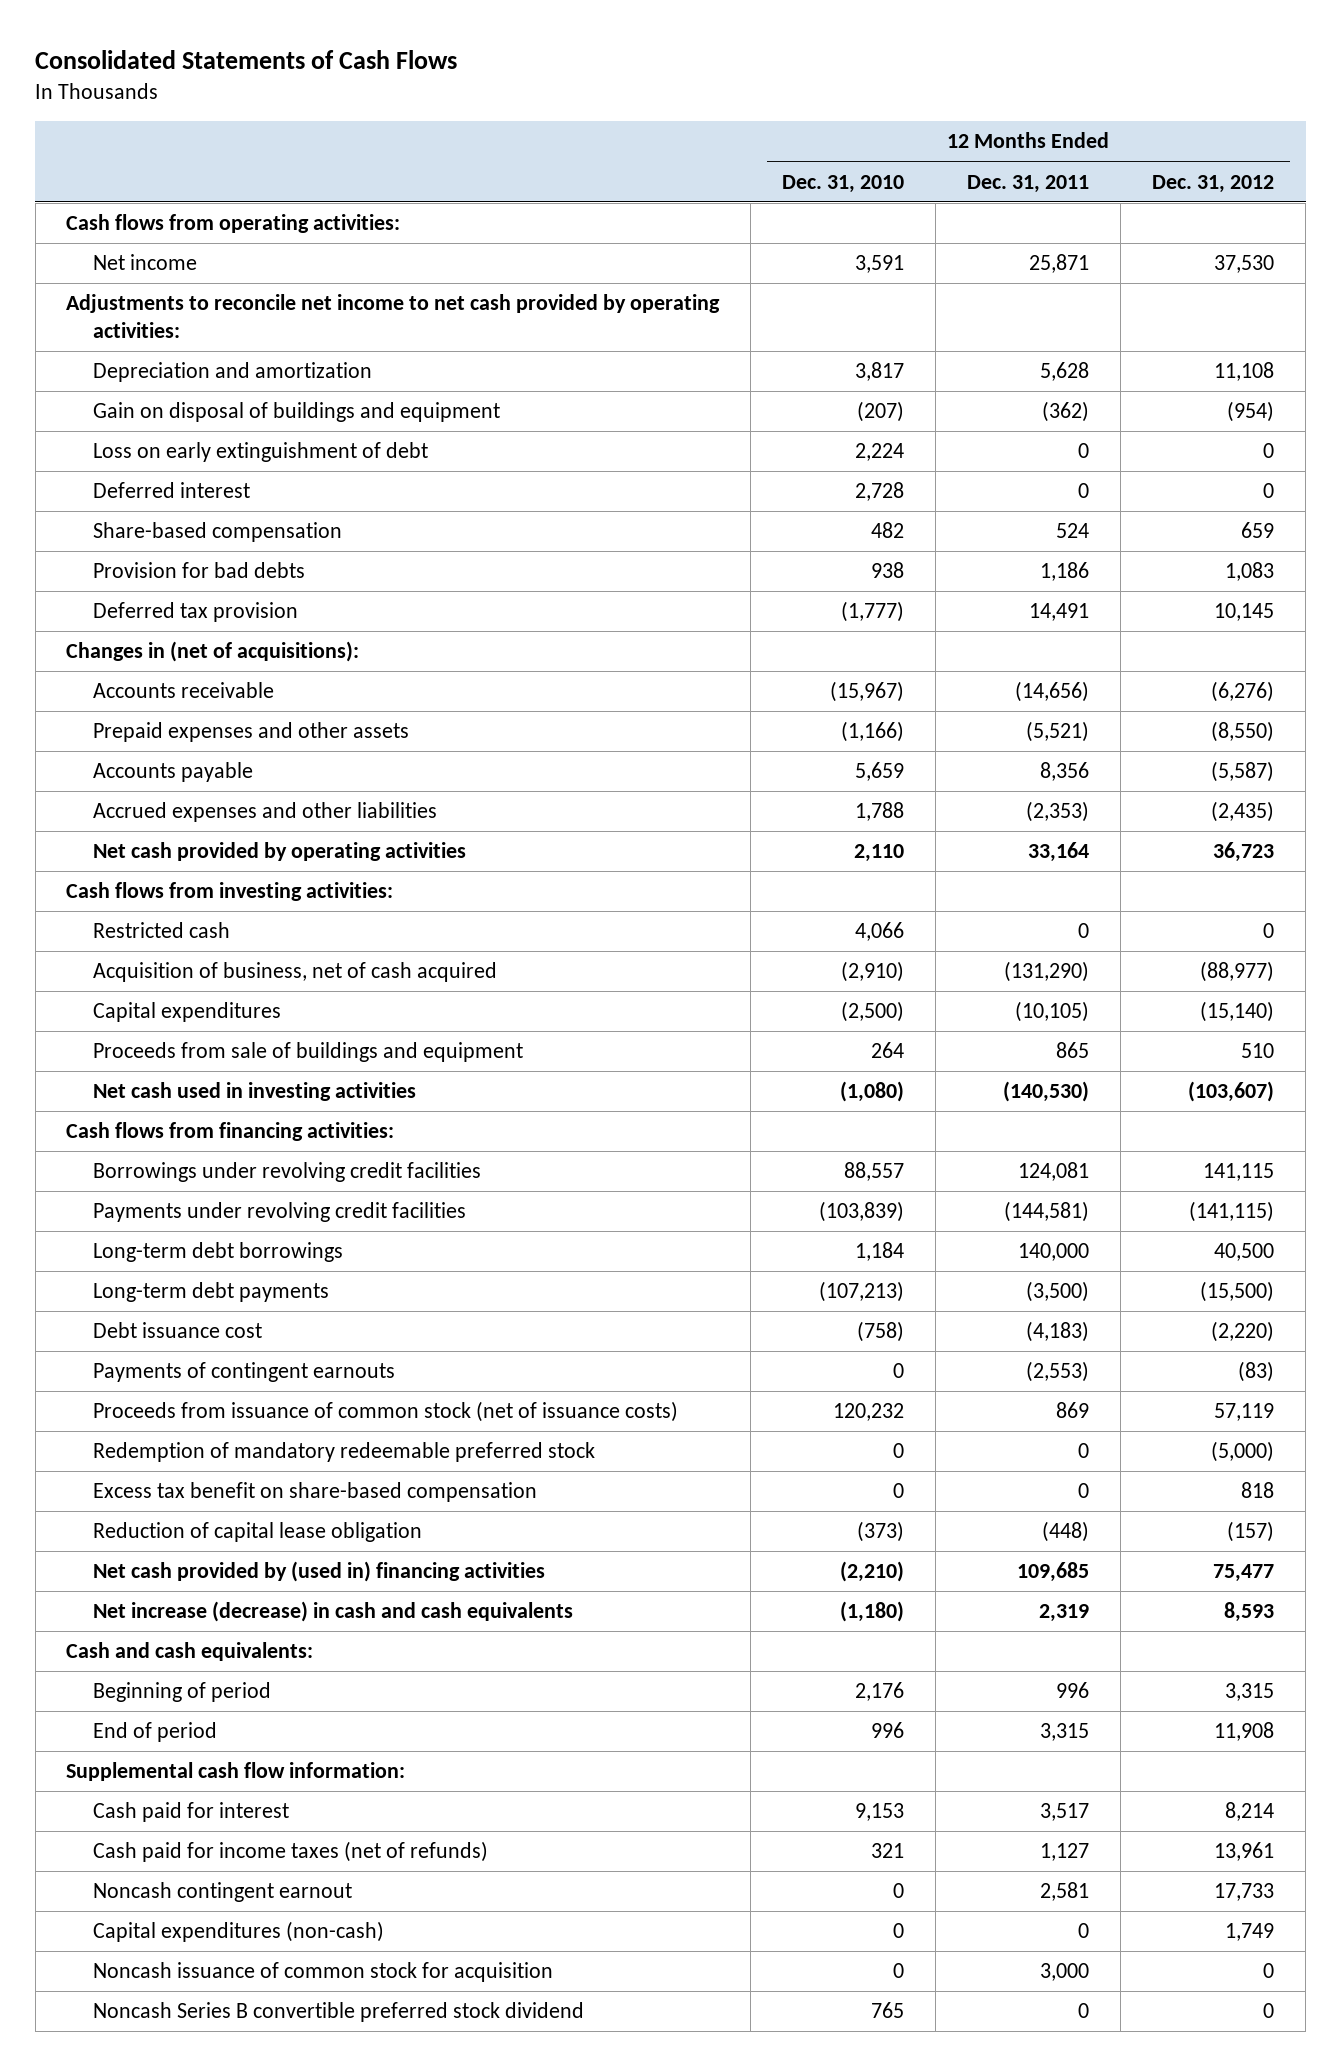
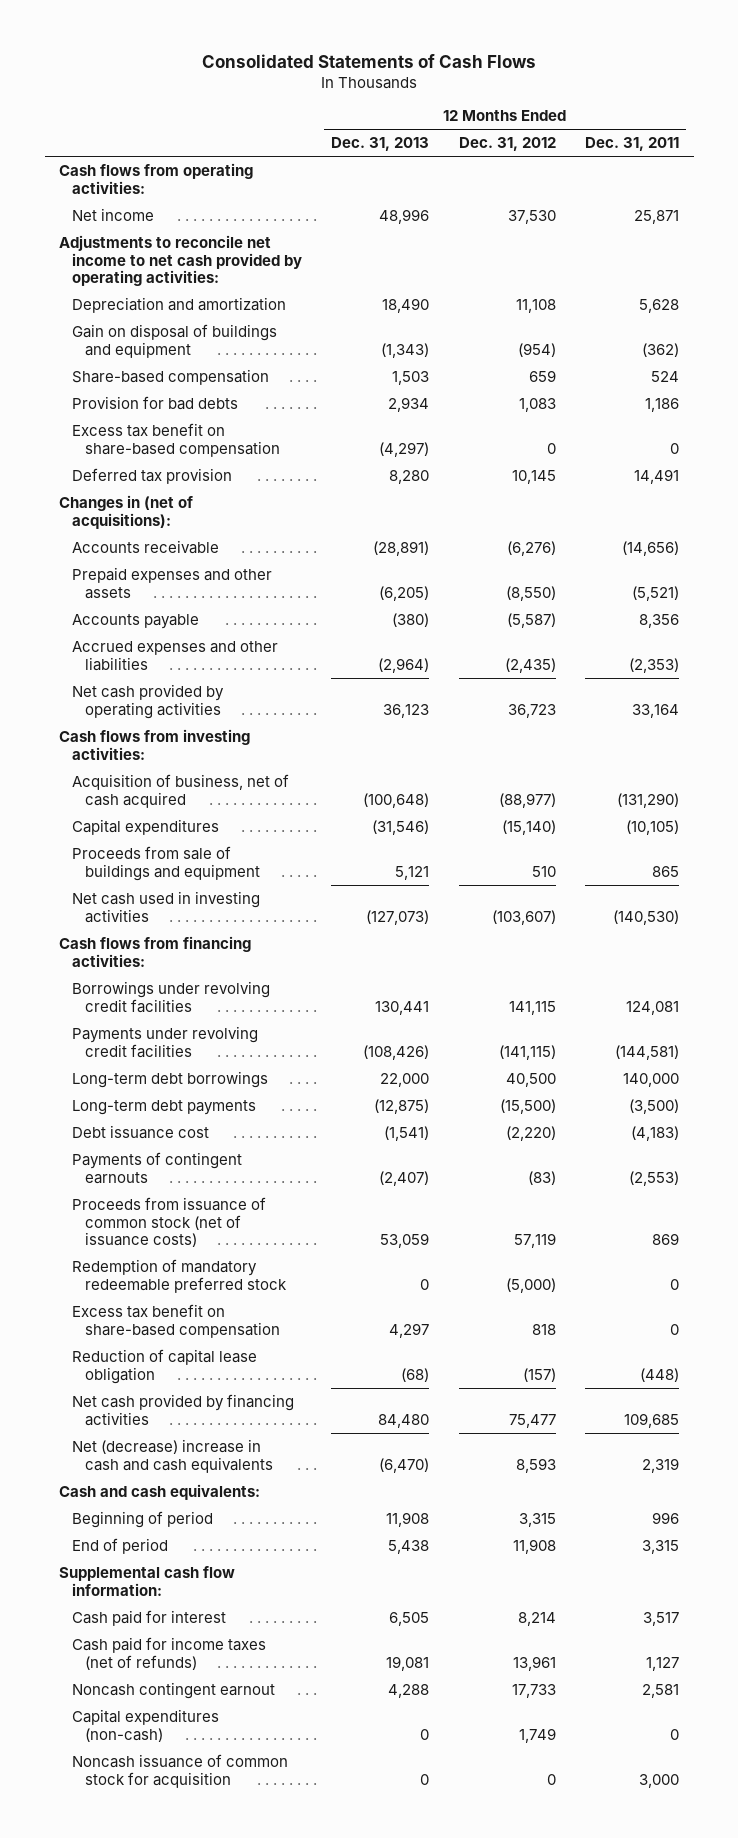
[782,174,905,193] Dec. 31, 2010 -> none
none -> [331,137,430,152] Dec. 31, 2013
[93,442,429,463] Loss on early extinguishment of debt -> none
[93,482,251,499] Deferred interest -> none
none -> [72,422,281,457] Excess tax benefit on share-based compensation
[93,922,231,939] Restricted cash -> none
[93,1561,546,1583] Net cash provided by (used in) financing activities -> [72,1393,295,1426] Net cash provided by financing activities
[93,1601,574,1623] Net increase (decrease) in cash and cash equivalents -> [72,1438,274,1473] Net (decrease) increase in cash and cash equivalents
[93,2002,585,2023] Noncash Series B convertible preferred stock dividend -> none

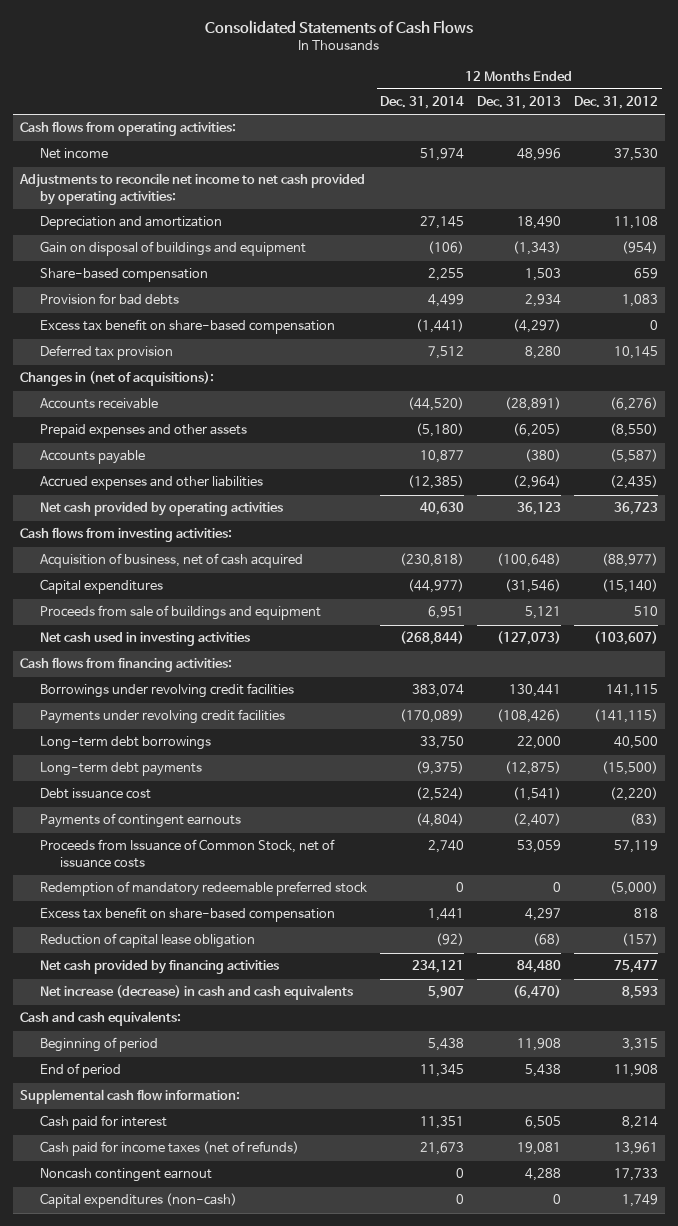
[584,137,679,152] Dec. 31, 2011 -> none
none -> [379,96,464,110] Dec. 31, 2014
[72,1196,267,1248] Proceeds from issuance of common stock (net of issuance costs) -> [39,839,335,868] Proceeds from Issuance of Common Stock, net of issuance costs
[72,1438,274,1473] Net (decrease) increase in cash and cash equivalents -> [39,985,353,1001] Net increase (decrease) in cash and cash equivalents
[72,1753,289,1788] Noncash issuance of common stock for acquisition -> none

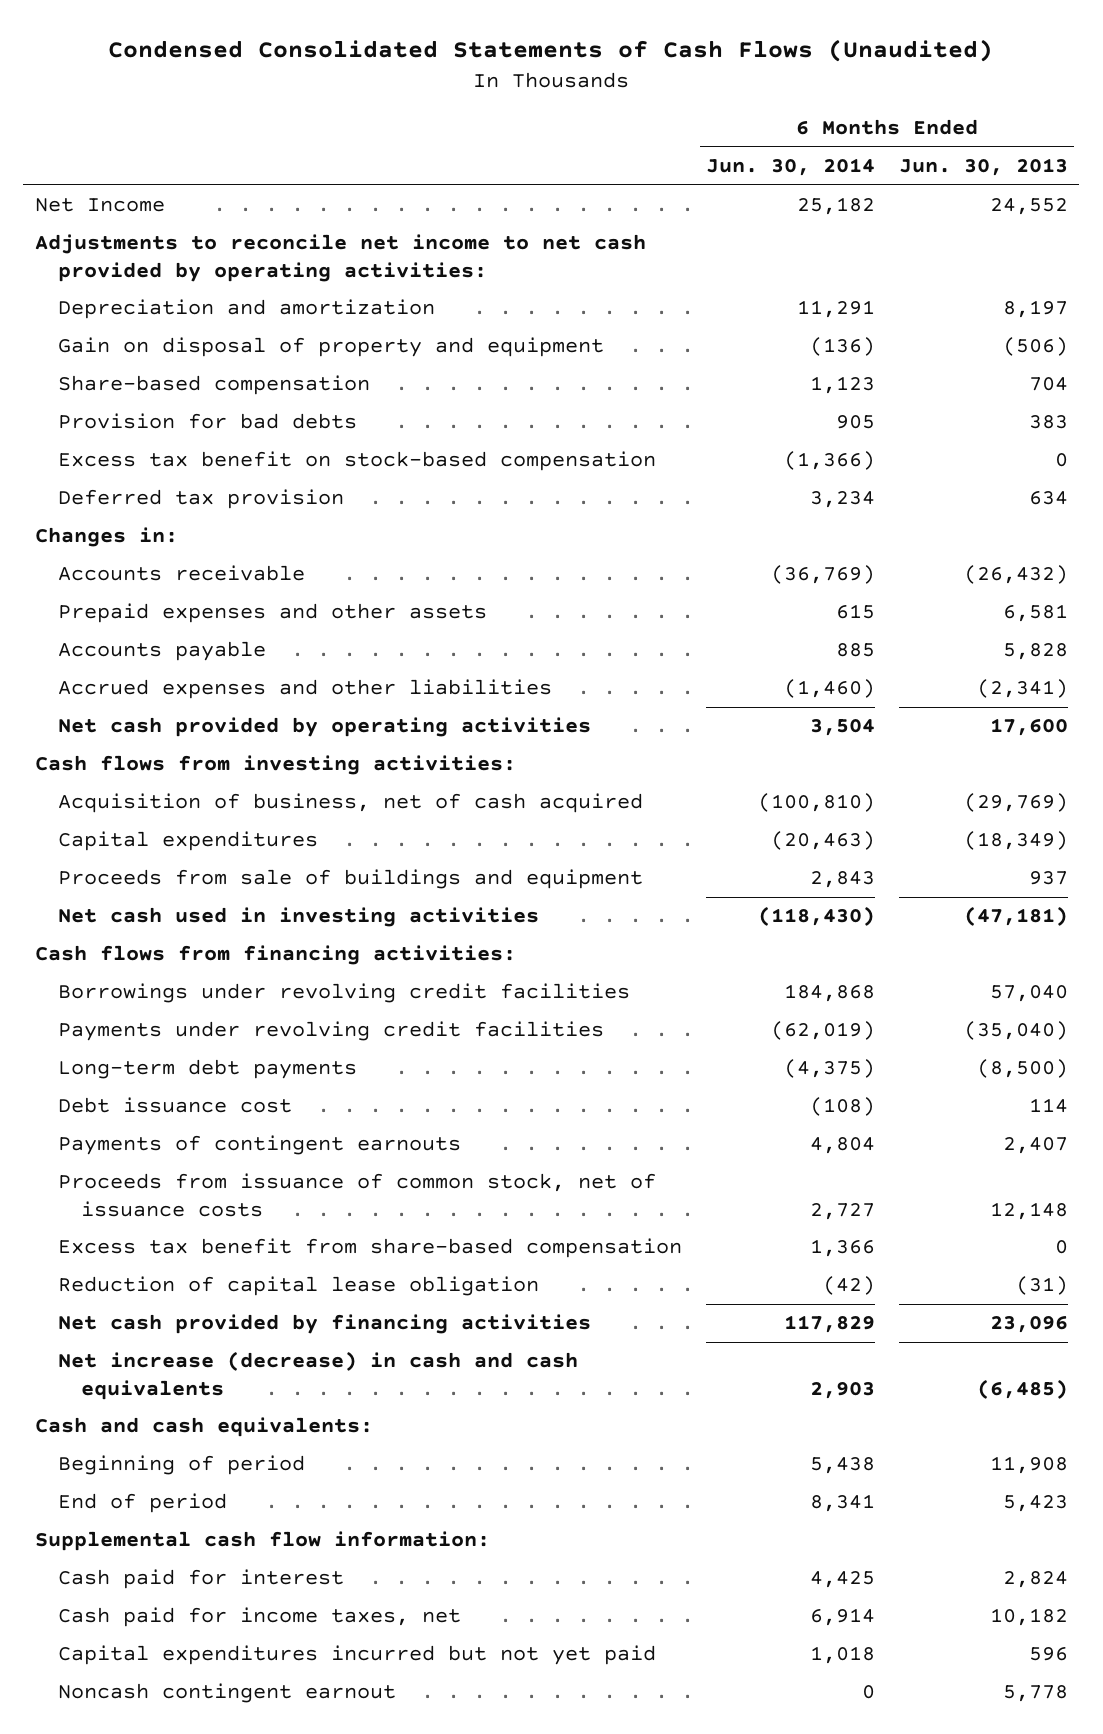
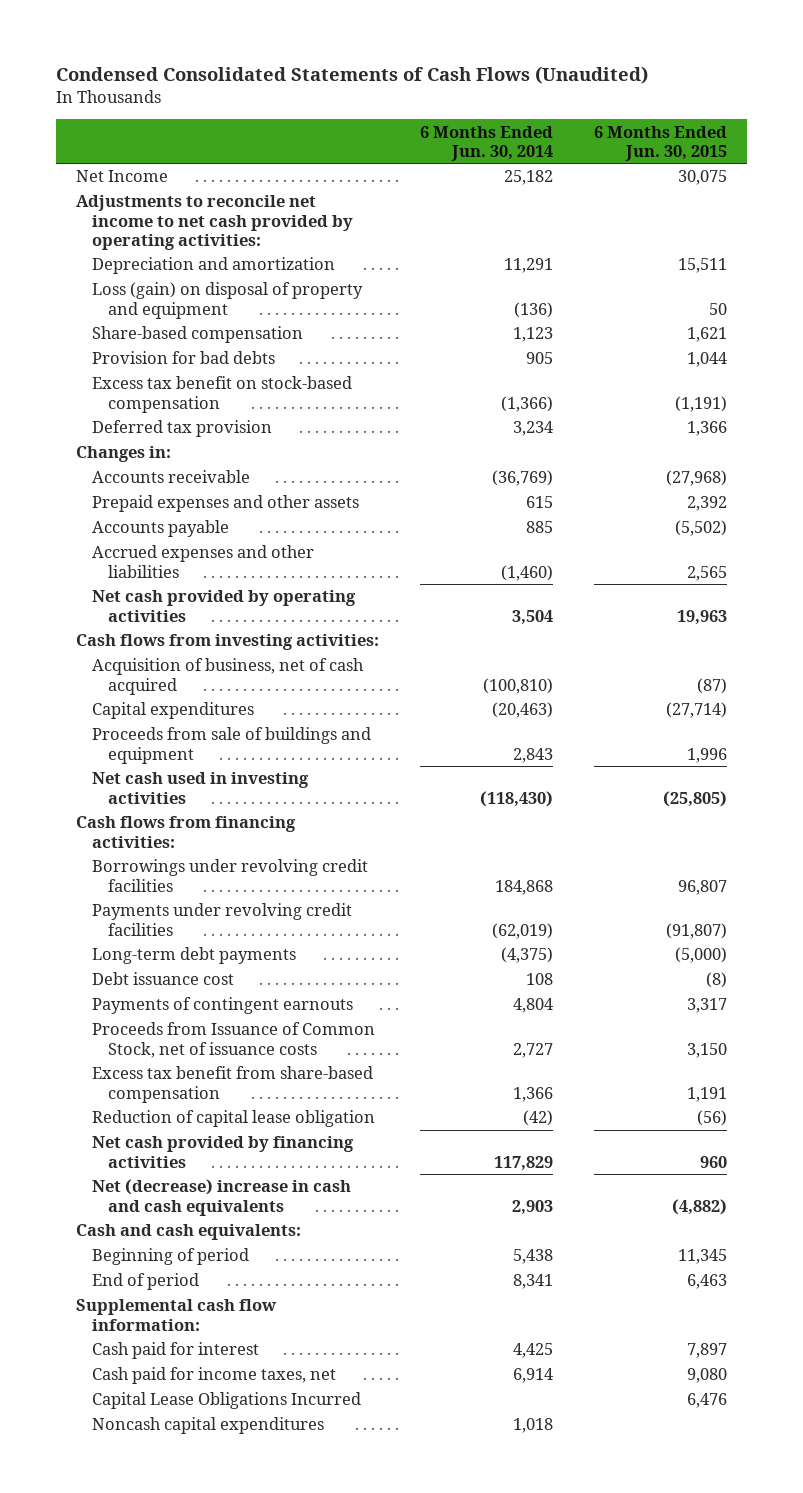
[898,158,1068,177] Jun. 30, 2013 -> none
none -> [593,125,727,161] 6 Months Ended Jun. 30, 2015
[57,337,604,358] Gain on disposal of property and equipment -> [91,282,363,319] Loss (gain) on disposal of property and equipment
[809,1097,875,1117] (108) -> [525,973,553,986] 108
[57,1173,656,1217] Proceeds from issuance of common stock, net of issuance costs -> [91,1022,375,1058] Proceeds from Issuance of Common Stock, net of issuance costs
[57,1351,578,1400] Net increase (decrease) in cash and cash equivalents -> [91,1179,351,1216] Net (decrease) increase in cash and cash equivalents
[57,1683,396,1704] Noncash contingent earnout -> none
none -> [91,1392,361,1410] Capital Lease Obligations Incurred
[57,1645,656,1666] Capital expenditures incurred but not yet paid -> [91,1417,324,1435] Noncash capital expenditures

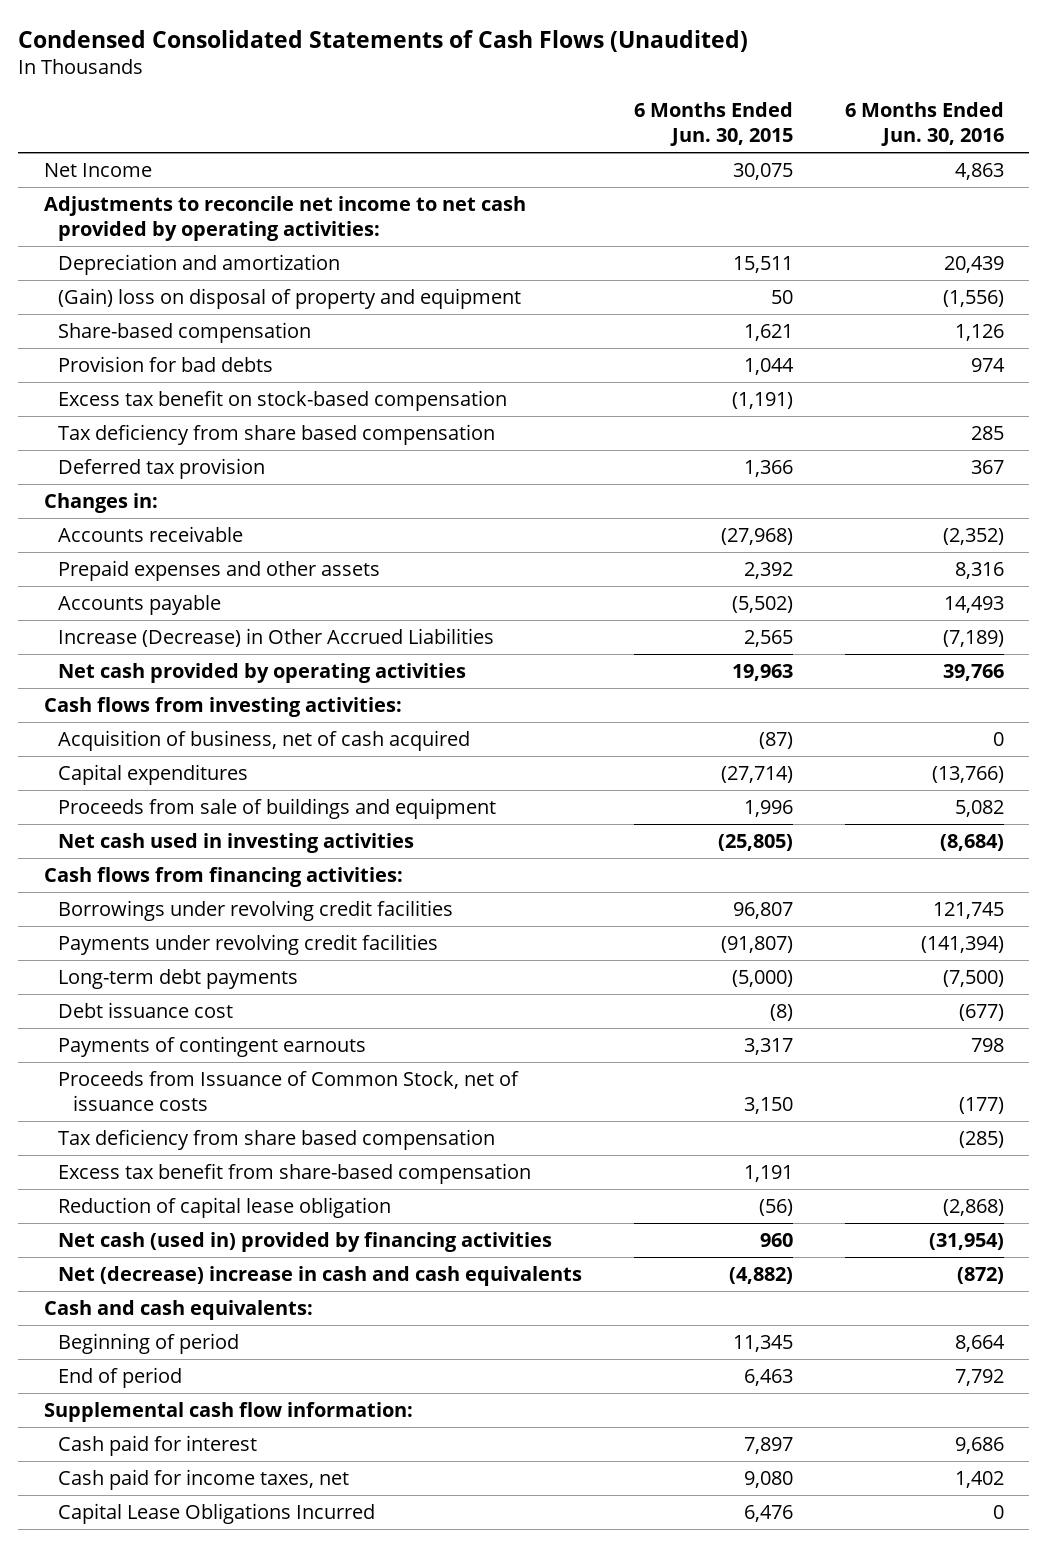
[419,125,553,161] 6 Months Ended Jun. 30, 2014 -> none
none -> [844,102,1004,146] 6 Months Ended Jun. 30, 2016
[91,282,363,319] Loss (gain) on disposal of property and equipment -> [58,287,522,309] (Gain) loss on disposal of property and equipment
none -> [58,423,496,445] Tax deficiency from share based compensation
[91,545,314,578] Accrued expenses and other liabilities -> [58,627,495,647] Increase (Decrease) in Other Accrued Liabilities
none -> [58,1128,496,1150] Tax deficiency from share based compensation
[91,1136,354,1168] Net cash provided by financing activities -> [58,1231,553,1252] Net cash (used in) provided by financing activities
[91,1417,324,1435] Noncash capital expenditures -> none

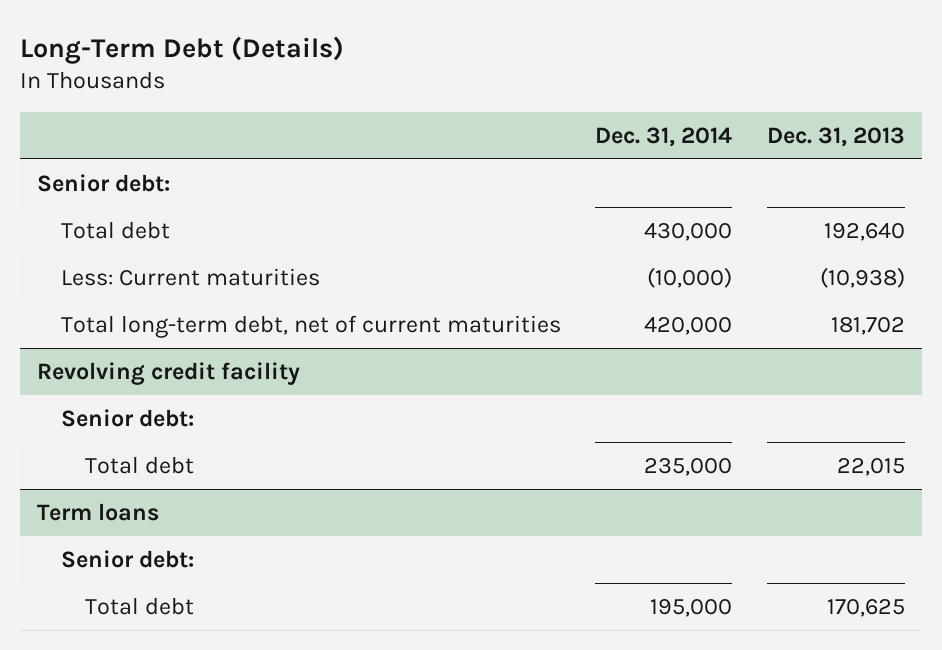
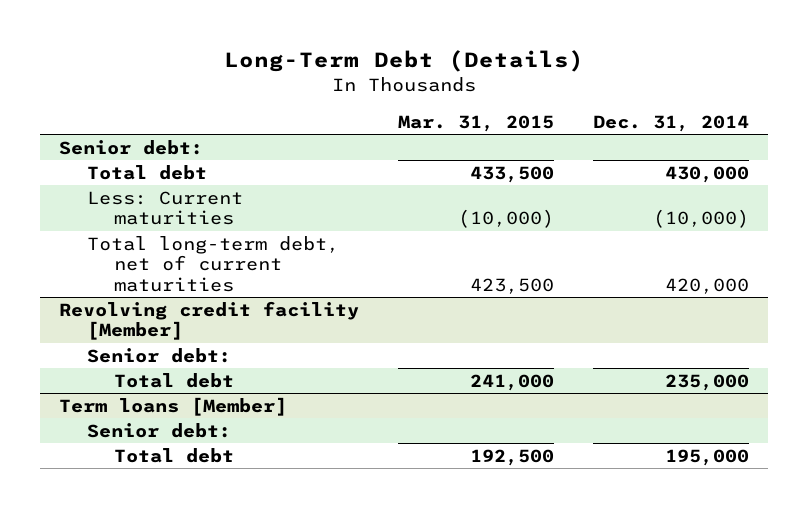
[766,126,905,147] Dec. 31, 2013 -> none
none -> [397,114,554,132] Mar. 31, 2015
[37,361,301,385] Revolving credit facility -> [59,300,360,341] Revolving credit facility [Member]
[37,502,160,521] Term loans -> [59,396,288,416] Term loans [Member]

